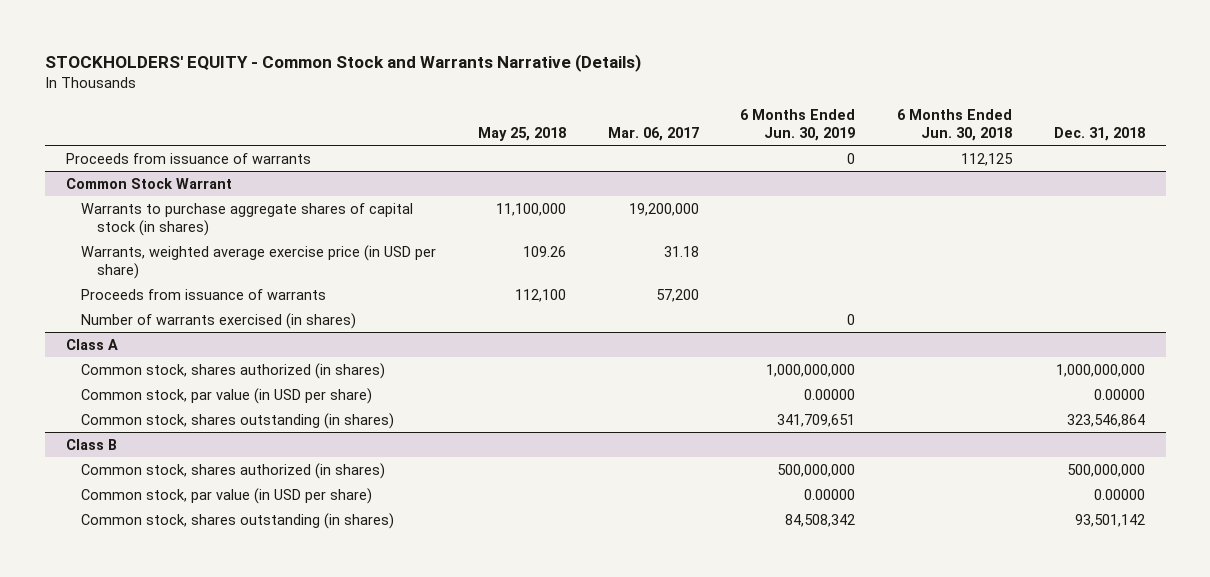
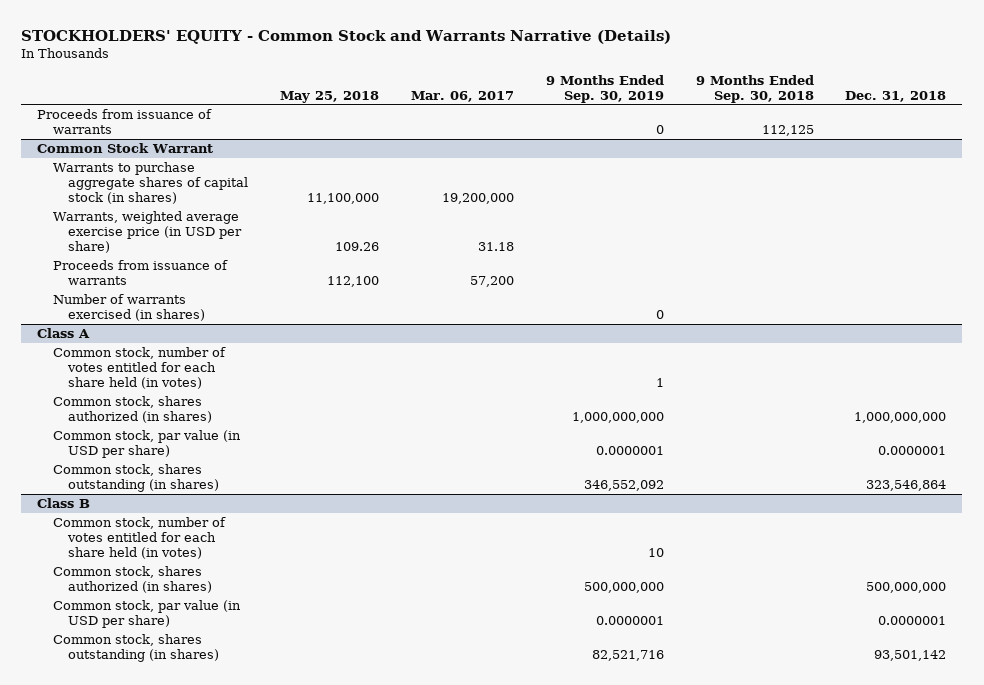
[740,109,856,142] 6 Months Ended Jun. 30, 2019 -> none
[897,109,1013,142] 6 Months Ended Jun. 30, 2018 -> none
none -> [545,74,664,103] 9 Months Ended Sep. 30, 2019
none -> [695,74,814,103] 9 Months Ended Sep. 30, 2018
none -> [52,346,226,389] Common stock, number of votes entitled for each share held (in votes)
[1093,388,1145,400] 0.00000 -> [878,445,947,455] 0.0000001
none -> [52,516,226,559] Common stock, number of votes entitled for each share held (in votes)
[1093,488,1145,500] 0.00000 -> [878,615,947,625] 0.0000001

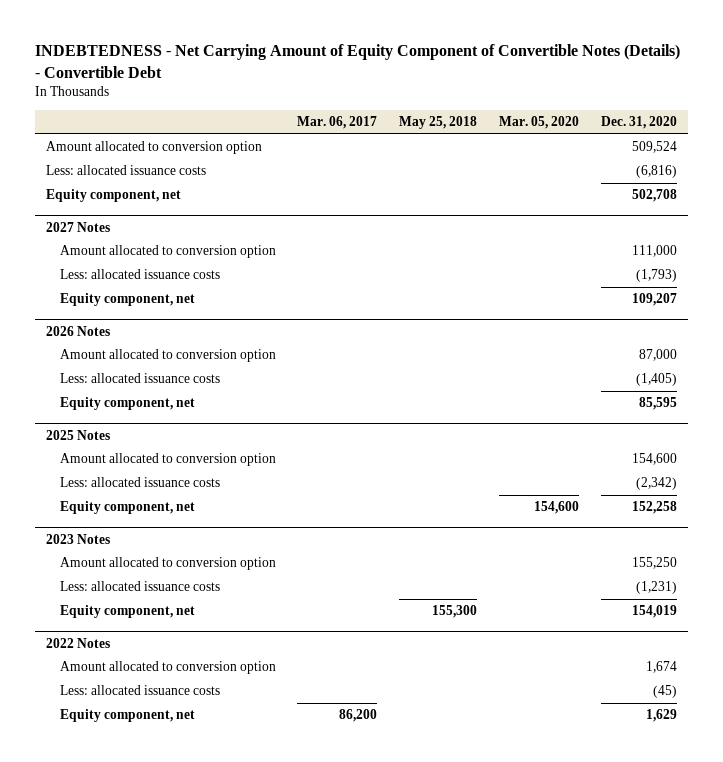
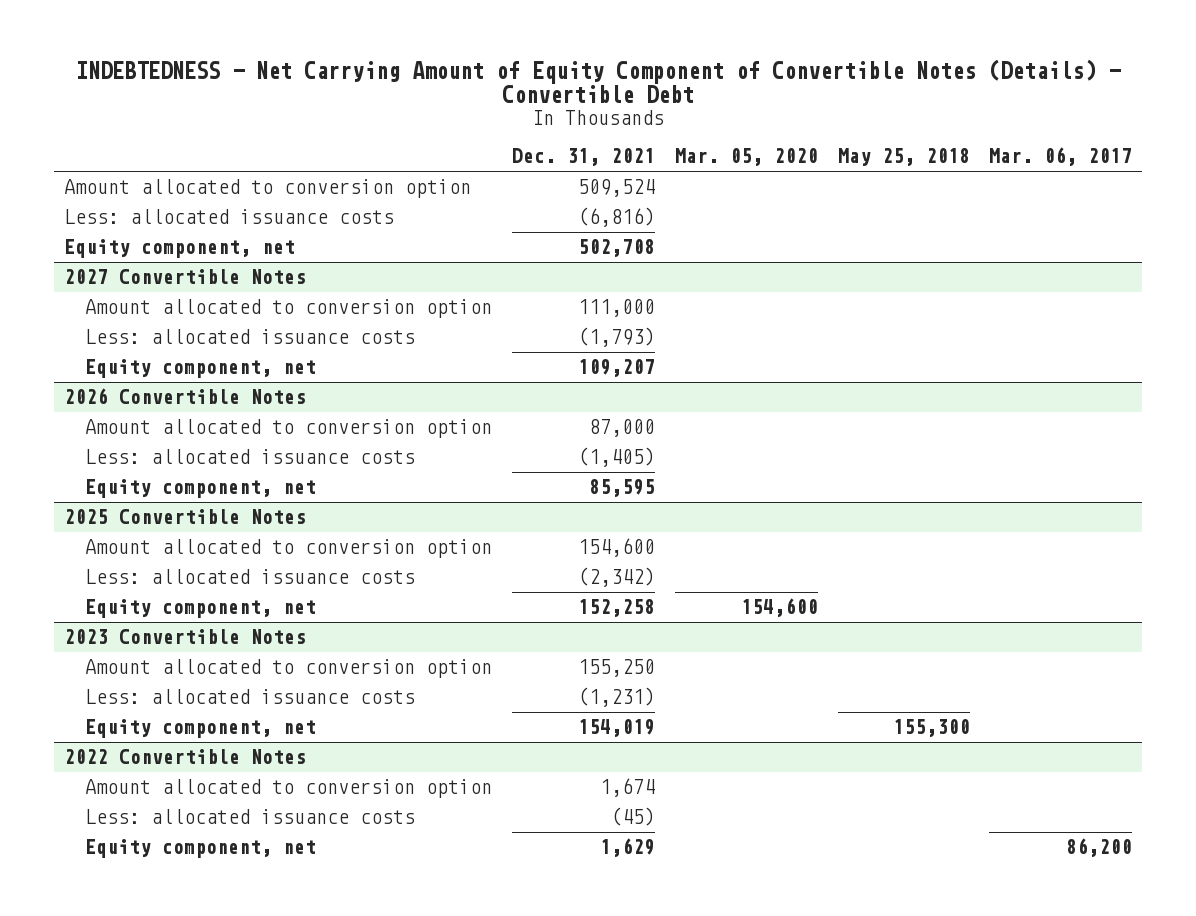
[601,116,678,130] Dec. 31, 2020 -> none
none -> [511,148,655,167] Dec. 31, 2021
[45,221,110,232] 2027 Notes -> [63,269,306,285] 2027 Convertible Notes
[45,325,110,336] 2026 Notes -> [63,388,306,405] 2026 Convertible Notes
[45,429,110,440] 2025 Notes -> [63,509,306,525] 2025 Convertible Notes
[45,533,110,544] 2023 Notes -> [63,629,306,645] 2023 Convertible Notes
[45,637,110,648] 2022 Notes -> [63,749,306,765] 2022 Convertible Notes

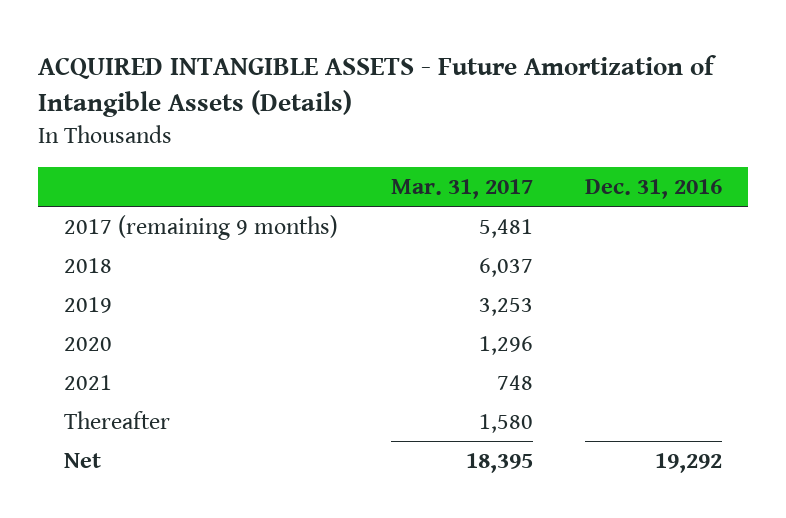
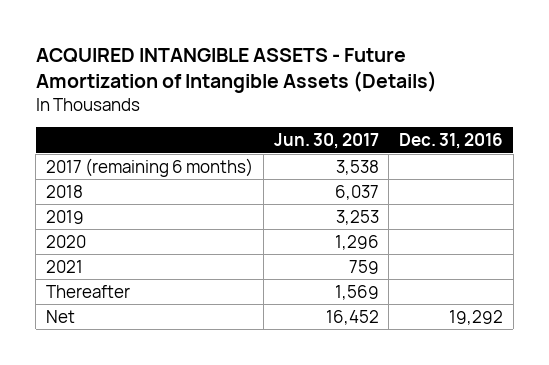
[390,178,533,199] Mar. 31, 2017 -> none
none -> [273,133,379,150] Jun. 30, 2017
[64,214,339,240] 2017 (remaining 9 months) -> [46,157,254,177] 2017 (remaining 6 months)

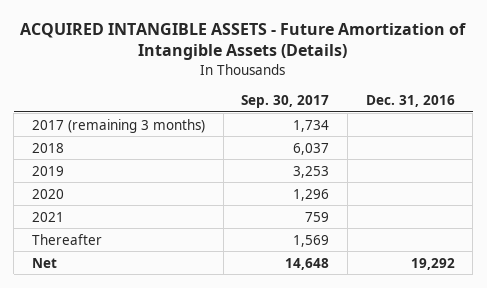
[273,133,379,150] Jun. 30, 2017 -> none
none -> [241,95,330,109] Sep. 30, 2017
[46,157,254,177] 2017 (remaining 6 months) -> [32,118,206,133] 2017 (remaining 3 months)

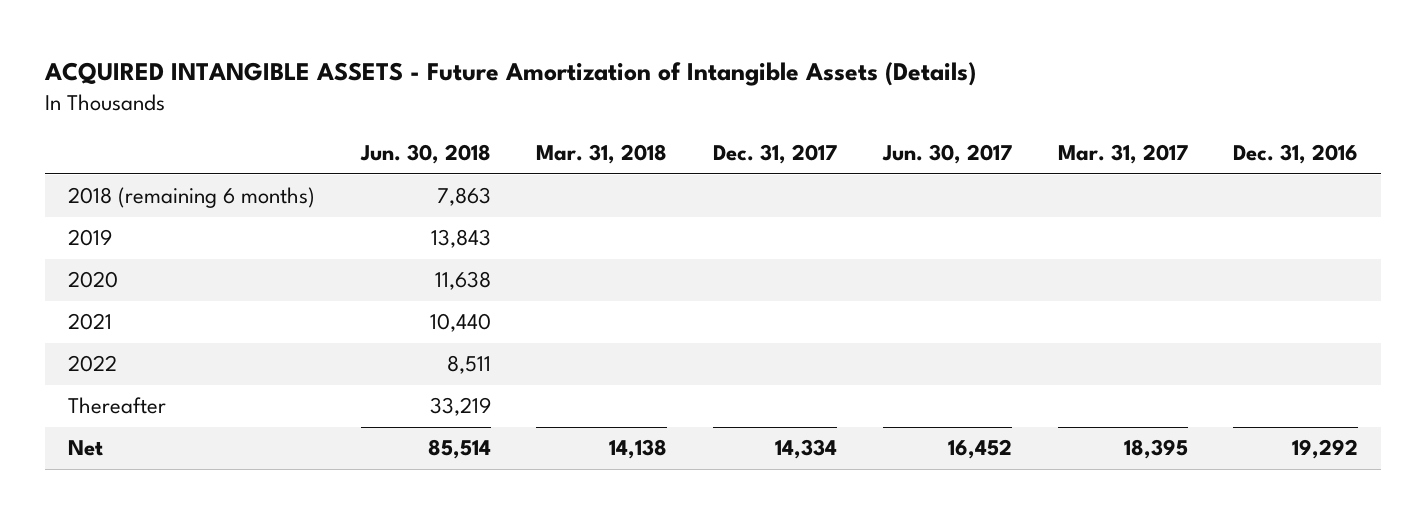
[241,95,330,109] Sep. 30, 2017 -> none
none -> [359,144,491,165] Jun. 30, 2018
none -> [536,144,668,165] Mar. 31, 2018
none -> [713,144,838,165] Dec. 31, 2017
none -> [881,144,1012,165] Jun. 30, 2017
none -> [1057,144,1188,165] Mar. 31, 2017
[32,142,65,153] 2018 -> none
[32,118,206,133] 2017 (remaining 3 months) -> [68,187,316,209] 2018 (remaining 6 months)
none -> [68,355,118,373] 2022

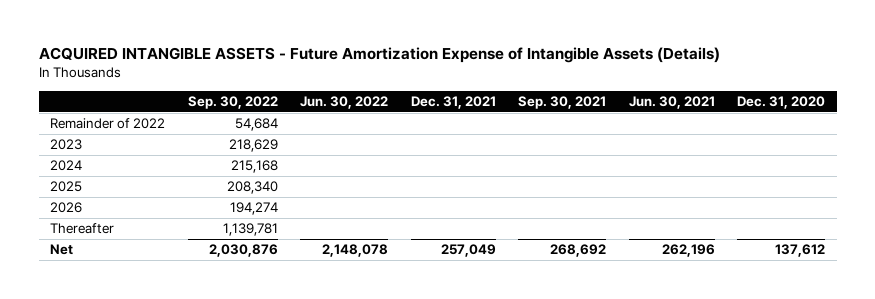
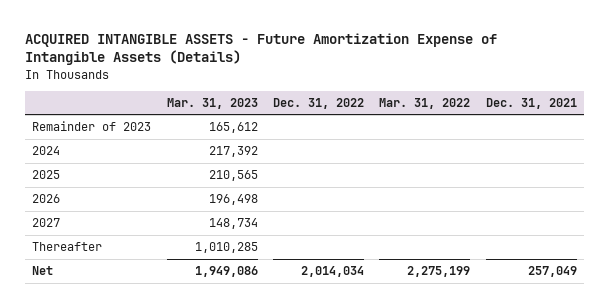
[187,96,278,110] Sep. 30, 2022 -> none
[300,96,389,110] Jun. 30, 2022 -> none
[518,96,607,110] Sep. 30, 2021 -> none
[628,96,715,110] Jun. 30, 2021 -> none
[737,96,826,110] Dec. 31, 2020 -> none
none -> [166,97,258,109] Mar. 31, 2023
none -> [273,97,365,109] Dec. 31, 2022
none -> [379,97,471,109] Mar. 31, 2022
[50,139,83,151] 2023 -> none
[50,118,166,130] Remainder of 2022 -> [32,121,152,132] Remainder of 2023
none -> [32,218,61,228] 2027

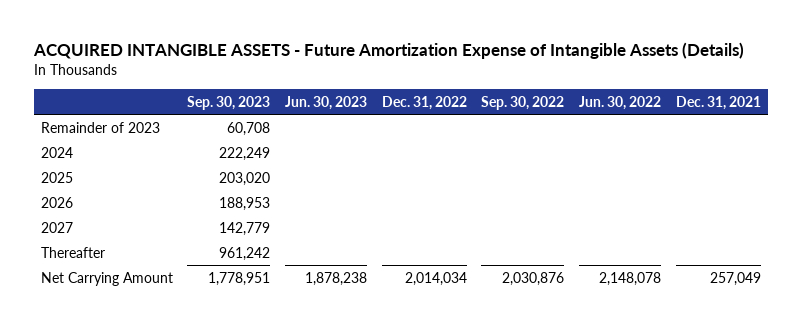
[166,97,258,109] Mar. 31, 2023 -> none
[379,97,471,109] Mar. 31, 2022 -> none
none -> [187,95,271,110] Sep. 30, 2023
none -> [285,95,368,110] Jun. 30, 2023
none -> [481,95,565,110] Sep. 30, 2022
none -> [578,95,661,110] Jun. 30, 2022
[32,266,54,276] Net -> [40,271,173,286] Net Carrying Amount

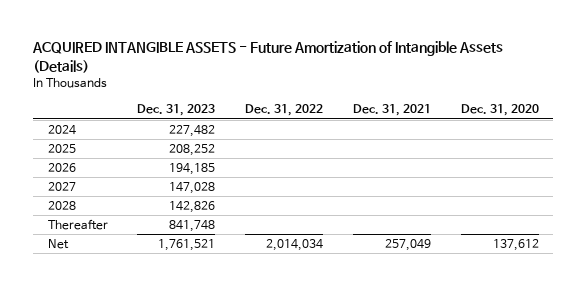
[32,41,744,59] ACQUIRED INTANGIBLE ASSETS - Future Amortization Expense of Intangible Assets (Details) -> [31,40,503,73] ACQUIRED INTANGIBLE ASSETS - Future Amortization of Intangible Assets (Details)
[187,95,271,110] Sep. 30, 2023 -> none
[285,95,368,110] Jun. 30, 2023 -> none
[481,95,565,110] Sep. 30, 2022 -> none
[578,95,661,110] Jun. 30, 2022 -> none
none -> [137,104,216,117] Dec. 31, 2023
none -> [460,104,539,117] Dec. 31, 2020
[40,121,160,133] Remainder of 2023 -> none
none -> [47,200,76,210] 2028
[40,271,173,286] Net Carrying Amount -> [47,238,69,249] Net

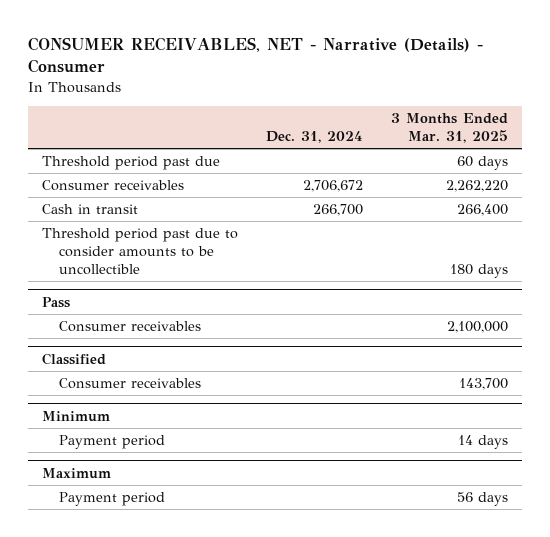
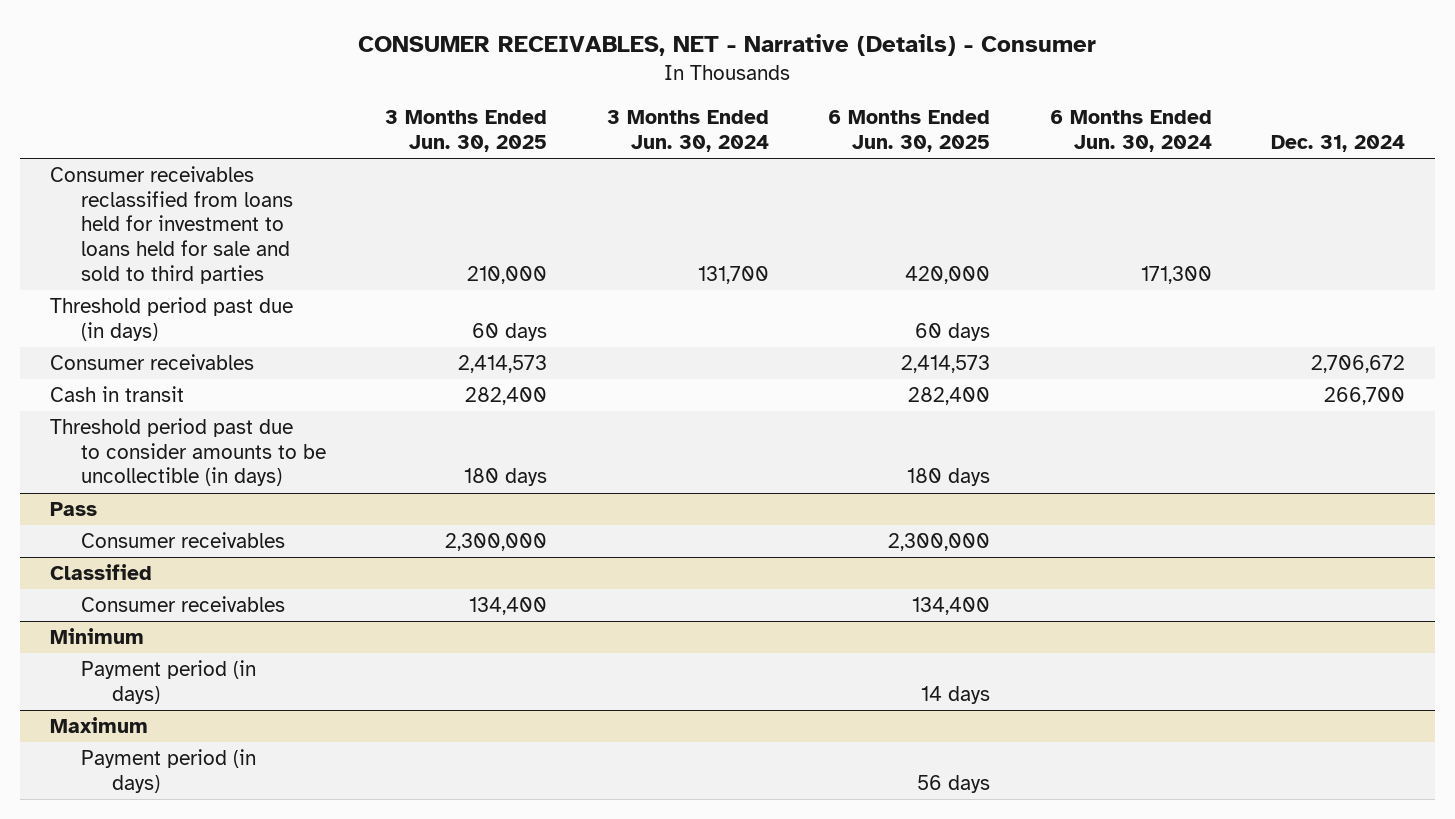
[390,113,508,143] 3 Months Ended Mar. 31, 2025 -> none
none -> [385,110,548,152] 3 Months Ended Jun. 30, 2025
none -> [606,110,769,152] 3 Months Ended Jun. 30, 2024
none -> [828,110,991,152] 6 Months Ended Jun. 30, 2025
none -> [1049,110,1212,152] 6 Months Ended Jun. 30, 2024
none -> [49,166,293,284] Consumer receivables reclassified from loans held for investment to loans held for sale and sold to third parties
[42,156,221,171] Threshold period past due -> [49,297,293,341] Threshold period past due (in days)
[42,228,239,275] Threshold period past due to consider amounts to be uncollectible -> [49,418,326,487] Threshold period past due to consider amounts to be uncollectible (in days)
[59,435,166,450] Payment period -> [80,660,256,704] Payment period (in days)
[59,492,166,507] Payment period -> [80,749,256,793] Payment period (in days)

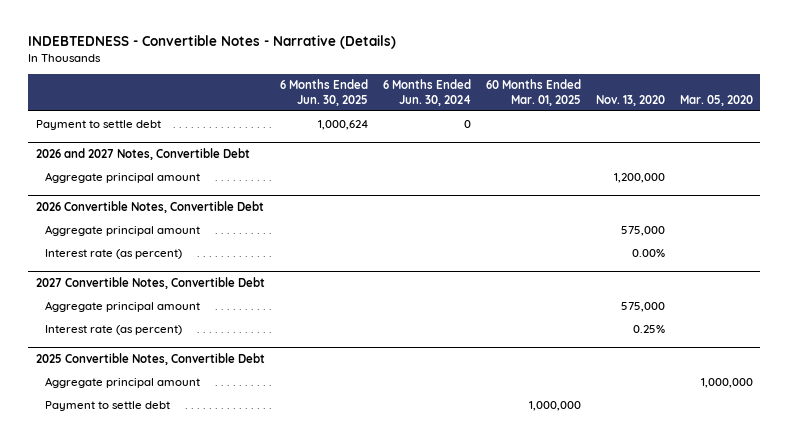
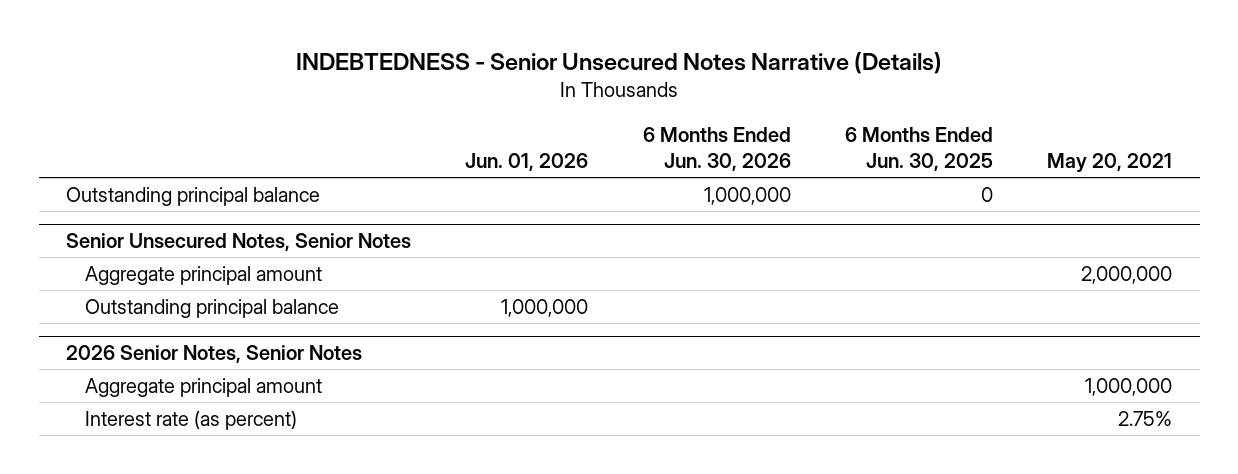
[27,35,396,50] INDEBTEDNESS - Convertible Notes - Narrative (Details) -> [296,52,943,75] INDEBTEDNESS - Senior Unsecured Notes Narrative (Details)
[382,79,471,106] 6 Months Ended Jun. 30, 2024 -> none
[485,79,581,106] 60 Months Ended Mar. 01, 2025 -> none
[595,94,665,106] Nov. 13, 2020 -> none
[679,94,753,106] Mar. 05, 2020 -> none
none -> [465,152,589,171] Jun. 01, 2026
none -> [642,126,791,171] 6 Months Ended Jun. 30, 2026
none -> [1047,152,1173,173] May 20, 2021
[35,119,161,130] Payment to settle debt -> none
[35,147,250,160] 2026 and 2027 Notes, Convertible Debt -> none
[45,171,201,183] Aggregate principal amount -> none
[35,200,264,213] 2026 Convertible Notes, Convertible Debt -> none
[45,224,201,236] Aggregate principal amount -> none
[45,248,183,259] Interest rate (as percent) -> none
[35,276,265,289] 2027 Convertible Notes, Convertible Debt -> none
[45,300,201,312] Aggregate principal amount -> none
[45,324,183,335] Interest rate (as percent) -> none
[35,352,265,365] 2025 Convertible Notes, Convertible Debt -> none
[45,376,201,388] Aggregate principal amount -> none
[45,400,171,411] Payment to settle debt -> none
none -> [65,187,320,207] Outstanding principal balance
none -> [65,233,411,252] Senior Unsecured Notes, Senior Notes
none -> [84,266,322,286] Aggregate principal amount
none -> [84,299,339,319] Outstanding principal balance
none -> [65,345,362,364] 2026 Senior Notes, Senior Notes
none -> [84,378,322,398] Aggregate principal amount
none -> [84,410,297,431] Interest rate (as percent)

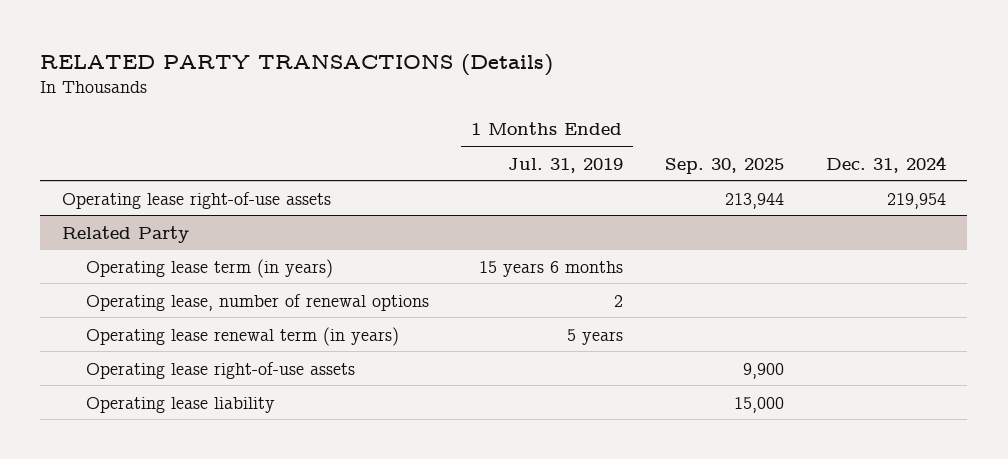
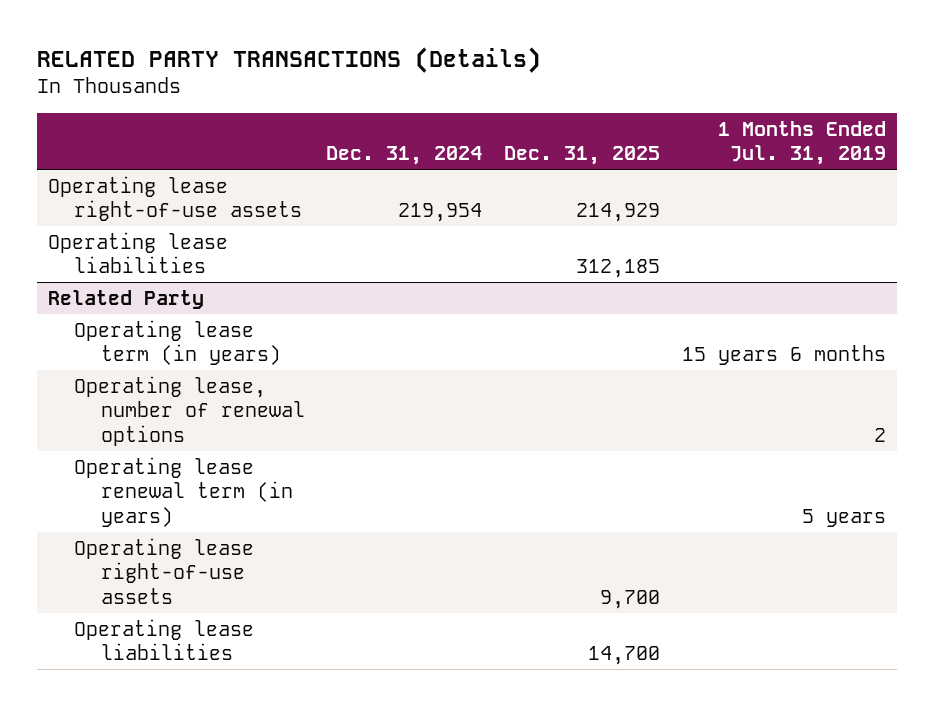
[664,157,784,174] Sep. 30, 2025 -> none
none -> [504,146,661,166] Dec. 31, 2025
none -> [47,231,228,274] Operating lease liabilities
[86,396,276,413] Operating lease liability -> [74,618,255,661] Operating lease liabilities

